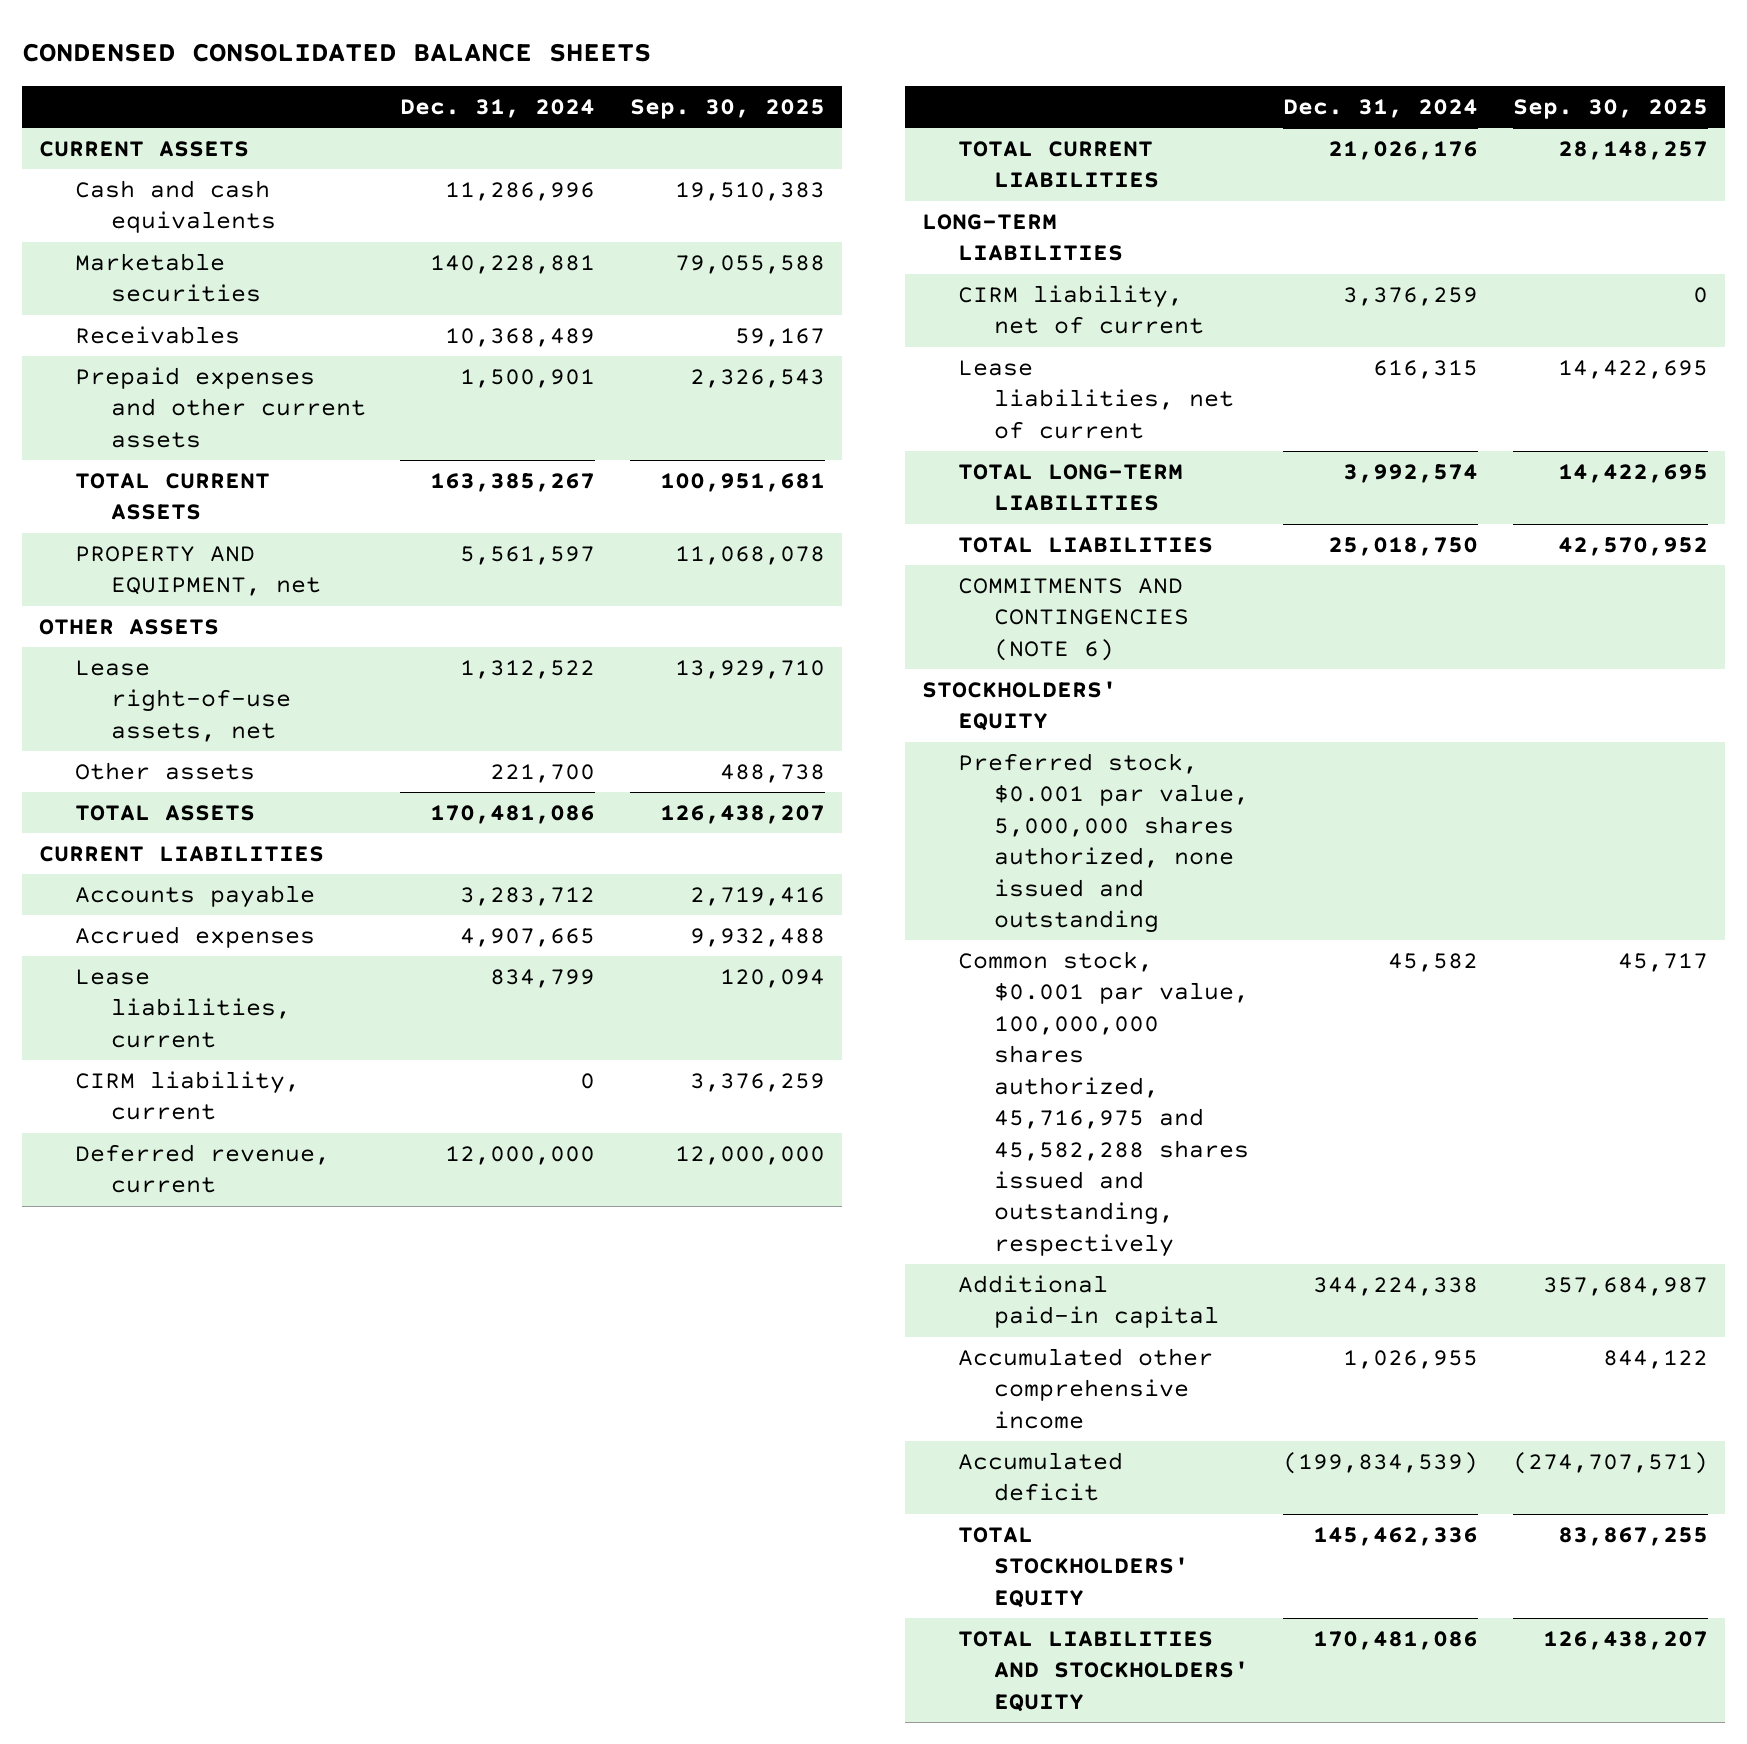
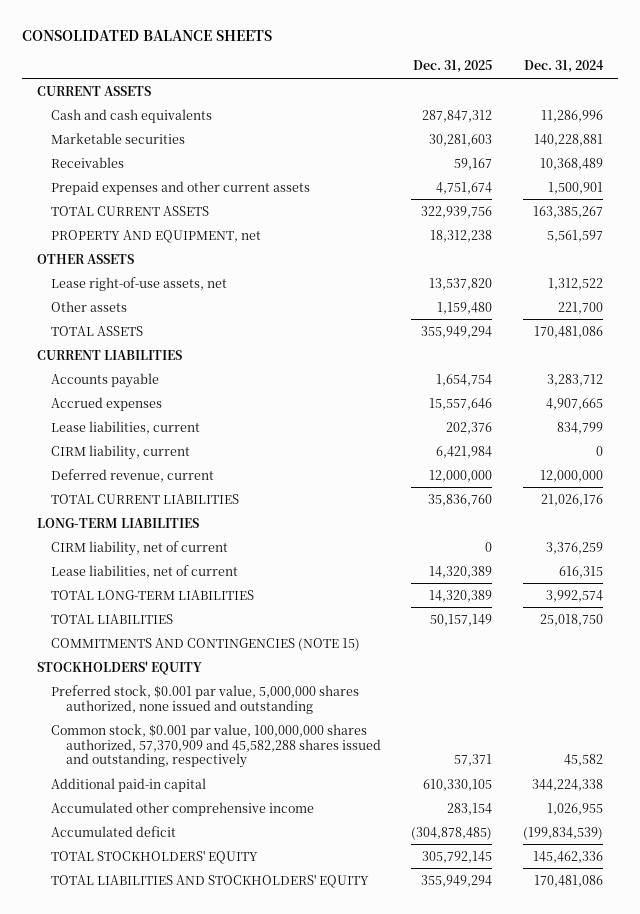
[22,42,652,62] CONDENSED CONSOLIDATED BALANCE SHEETS -> [22,30,273,42] CONSOLIDATED BALANCE SHEETS
[630,99,826,120] Sep. 30, 2025 -> none
none -> [413,60,493,74] Dec. 31, 2025
[958,578,1189,661] COMMITMENTS AND CONTINGENCIES (NOTE 6) -> [51,637,361,651] COMMITMENTS AND CONTINGENCIES (NOTE 15)
[958,951,1249,1257] Common stock, $0.001 par value, 100,000,000 shares authorized, 45,716,975 and 45,582,288 shares issued and outstanding, respectively -> [51,723,381,769] Common stock, $0.001 par value, 100,000,000 shares authorized, 57,370,909 and 45,582,288 shares issued and outstanding, respectively

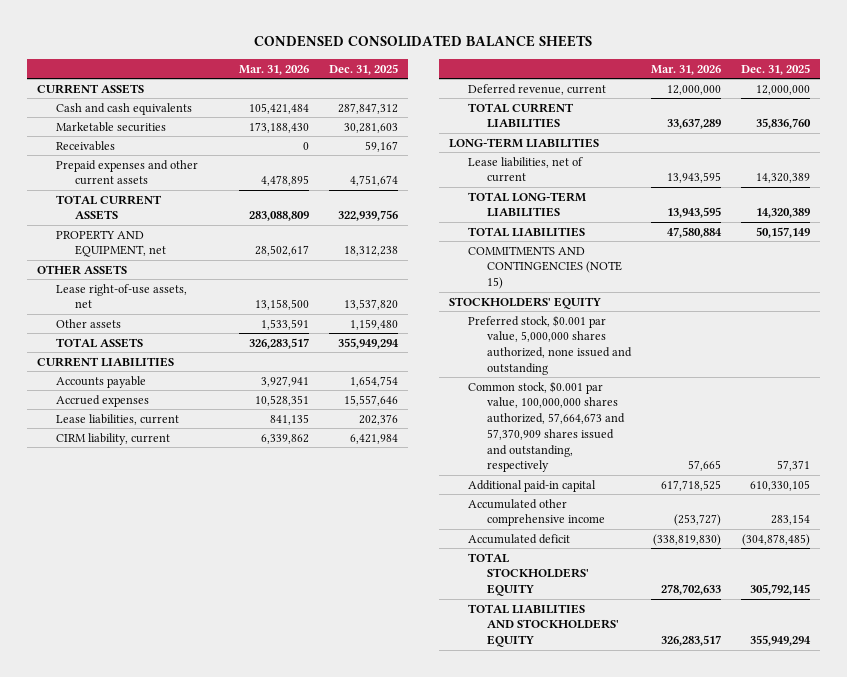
[22,30,273,42] CONSOLIDATED BALANCE SHEETS -> [254,35,593,48] CONDENSED CONSOLIDATED BALANCE SHEETS
[523,60,604,74] Dec. 31, 2024 -> none
none -> [238,64,309,75] Mar. 31, 2026
[51,540,229,556] CIRM liability, net of current -> none
[51,723,381,769] Common stock, $0.001 par value, 100,000,000 shares authorized, 57,370,909 and 45,582,288 shares issued and outstanding, respectively -> [468,380,625,473] Common stock, $0.001 par value, 100,000,000 shares authorized, 57,664,673 and 57,370,909 shares issued and outstanding, respectively

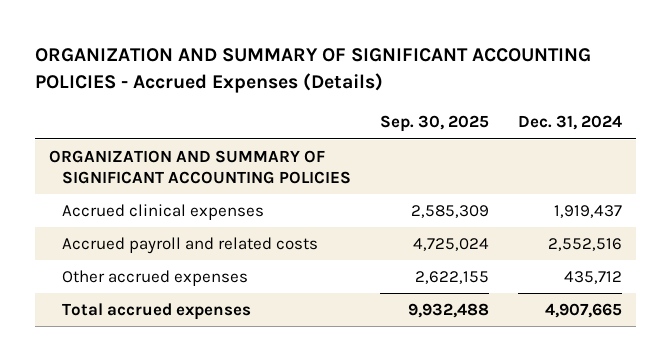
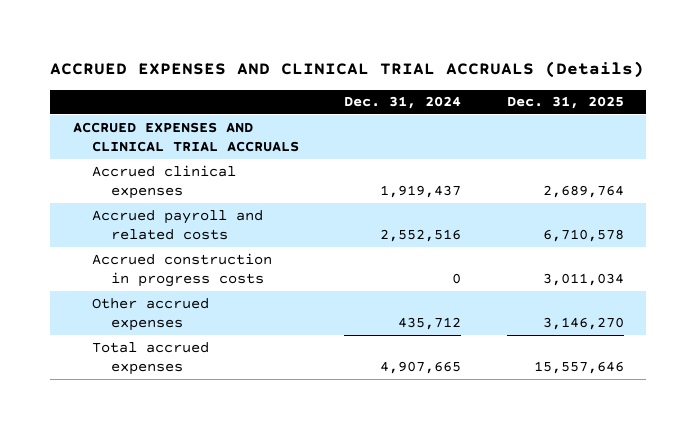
[34,48,591,93] ORGANIZATION AND SUMMARY OF SIGNIFICANT ACCOUNTING POLICIES - Accrued Expenses (Details) -> [50,61,645,79] ACCRUED EXPENSES AND CLINICAL TRIAL ACCRUALS (Details)
[380,115,490,133] Sep. 30, 2025 -> none
none -> [506,96,624,110] Dec. 31, 2025
[49,150,352,184] ORGANIZATION AND SUMMARY OF SIGNIFICANT ACCOUNTING POLICIES -> none
none -> [72,121,300,153] ACCRUED EXPENSES AND CLINICAL TRIAL ACCRUALS
none -> [92,252,273,288] Accrued construction in progress costs

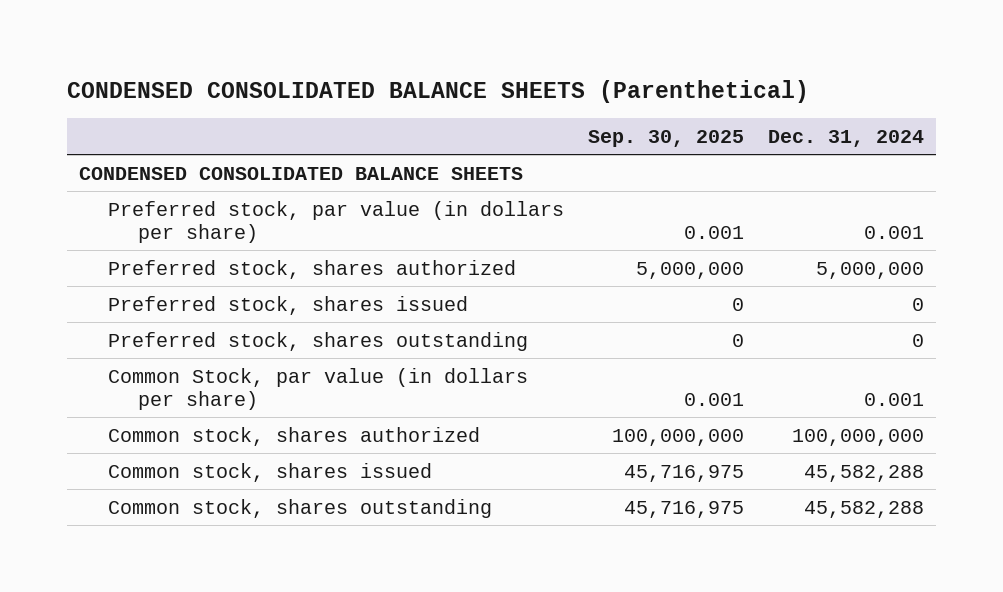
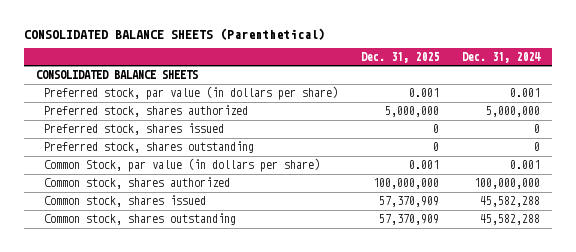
[66,80,809,104] CONDENSED CONSOLIDATED BALANCE SHEETS (Parenthetical) -> [24,27,326,40] CONSOLIDATED BALANCE SHEETS (Parenthetical)
[588,129,745,147] Sep. 30, 2025 -> none
none -> [360,51,439,63] Dec. 31, 2025
[78,166,523,180] CONDENSED CONSOLIDATED BALANCE SHEETS -> [35,70,198,80] CONSOLIDATED BALANCE SHEETS

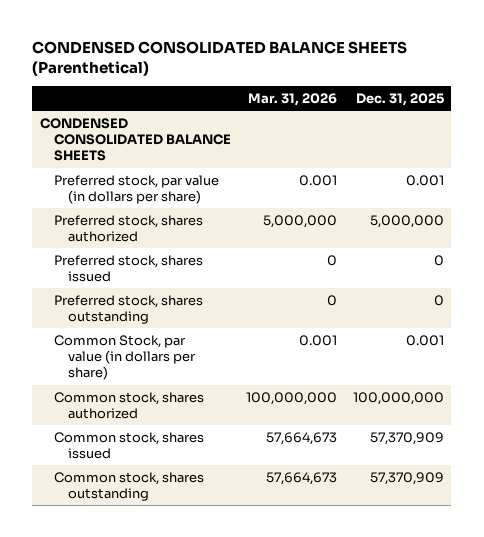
[24,27,326,40] CONSOLIDATED BALANCE SHEETS (Parenthetical) -> [32,40,408,76] CONDENSED CONSOLIDATED BALANCE SHEETS (Parenthetical)
[462,51,542,63] Dec. 31, 2024 -> none
none -> [248,92,338,106] Mar. 31, 2026
[35,70,198,80] CONSOLIDATED BALANCE SHEETS -> [40,117,231,162] CONDENSED CONSOLIDATED BALANCE SHEETS

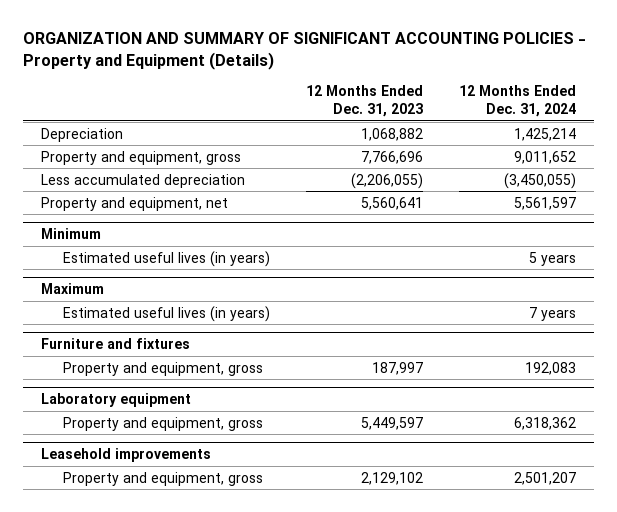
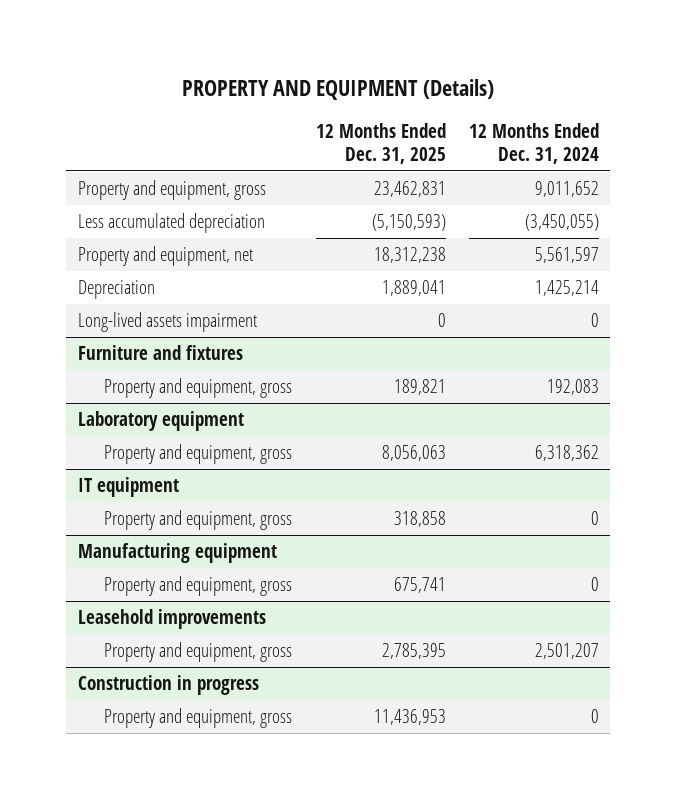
[23,32,587,70] ORGANIZATION AND SUMMARY OF SIGNIFICANT ACCOUNTING POLICIES - Property and Equipment (Details) -> [182,78,495,100] PROPERTY AND EQUIPMENT (Details)
[305,85,423,118] 12 Months Ended Dec. 31, 2023 -> none
none -> [315,122,446,165] 12 Months Ended Dec. 31, 2025
[41,228,102,240] Minimum -> none
[62,250,270,267] Estimated useful lives (in years) -> none
[41,283,105,295] Maximum -> none
[62,305,270,322] Estimated useful lives (in years) -> none
[41,127,124,142] Depreciation -> [77,280,155,300] Depreciation
none -> [77,312,257,333] Long-lived assets impairment
none -> [77,477,179,498] IT equipment
none -> [104,510,293,531] Property and equipment, gross
none -> [77,543,277,564] Manufacturing equipment
none -> [104,576,293,597] Property and equipment, gross
none -> [77,675,259,696] Construction in progress
none -> [104,708,293,729] Property and equipment, gross

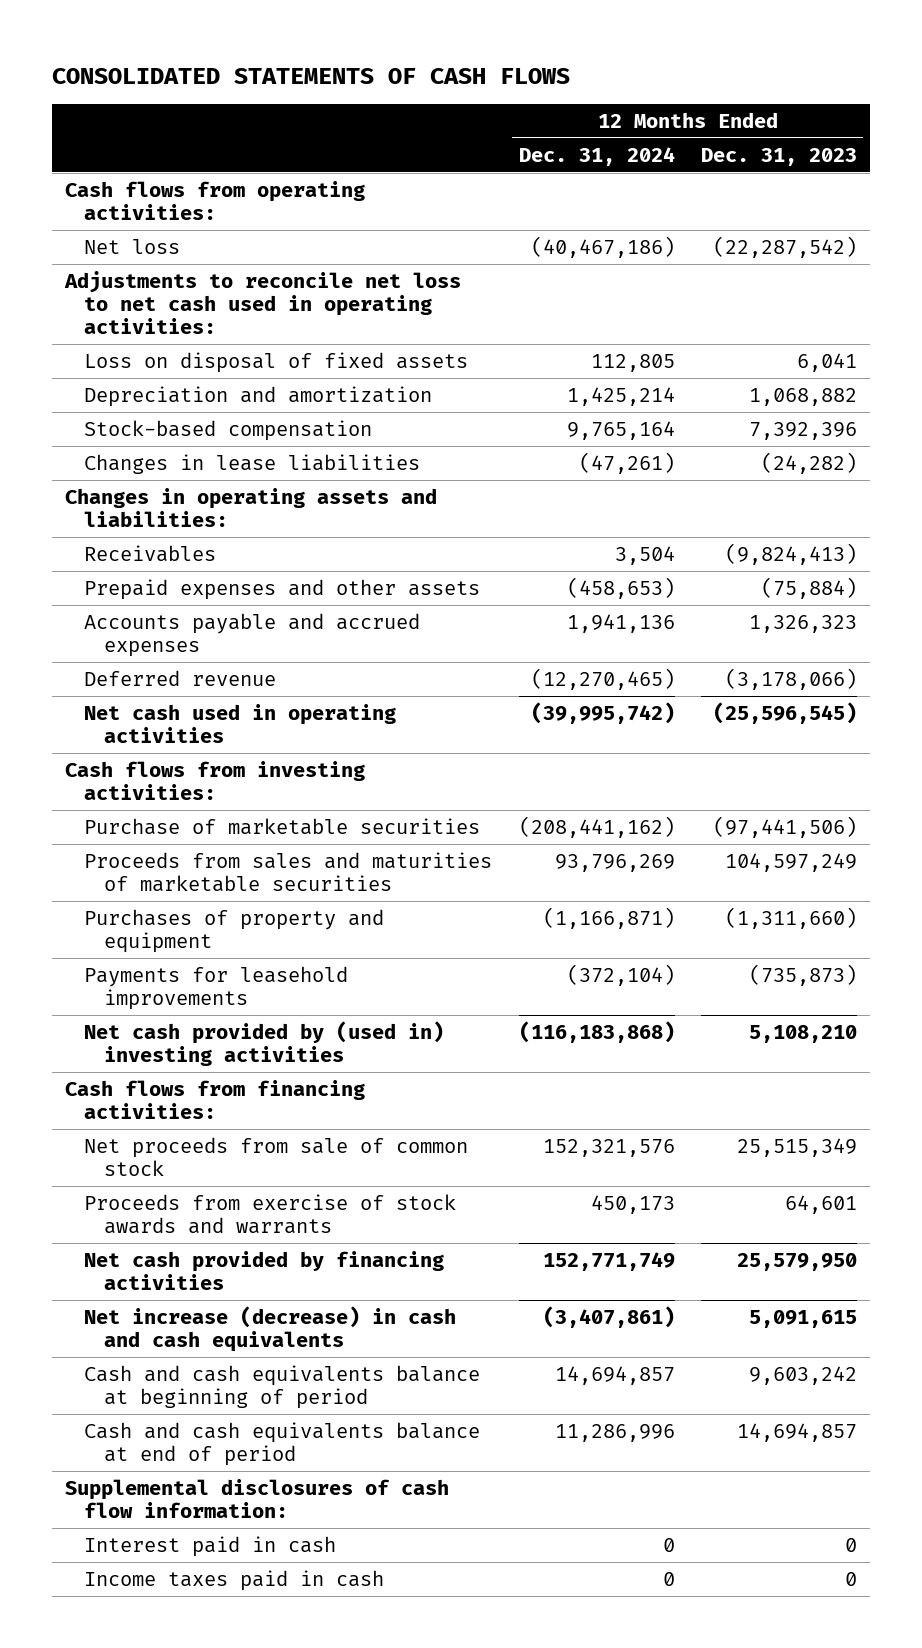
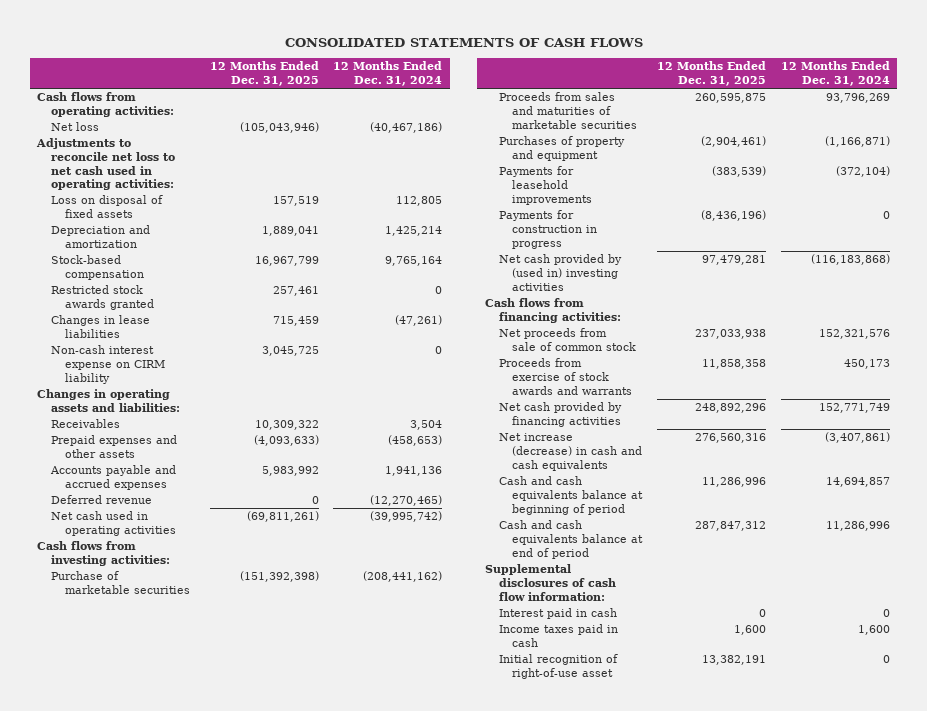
[700,147,857,166] Dec. 31, 2023 -> none
none -> [209,61,319,86] 12 Months Ended Dec. 31, 2025
none -> [50,285,154,310] Restricted stock awards granted
none -> [50,345,165,384] Non-cash interest expense on CIRM liability
none -> [498,210,598,249] Payments for construction in progress
[662,1571,675,1586] 0 -> [858,625,891,636] 1,600
none -> [498,654,618,679] Initial recognition of right-of-use asset

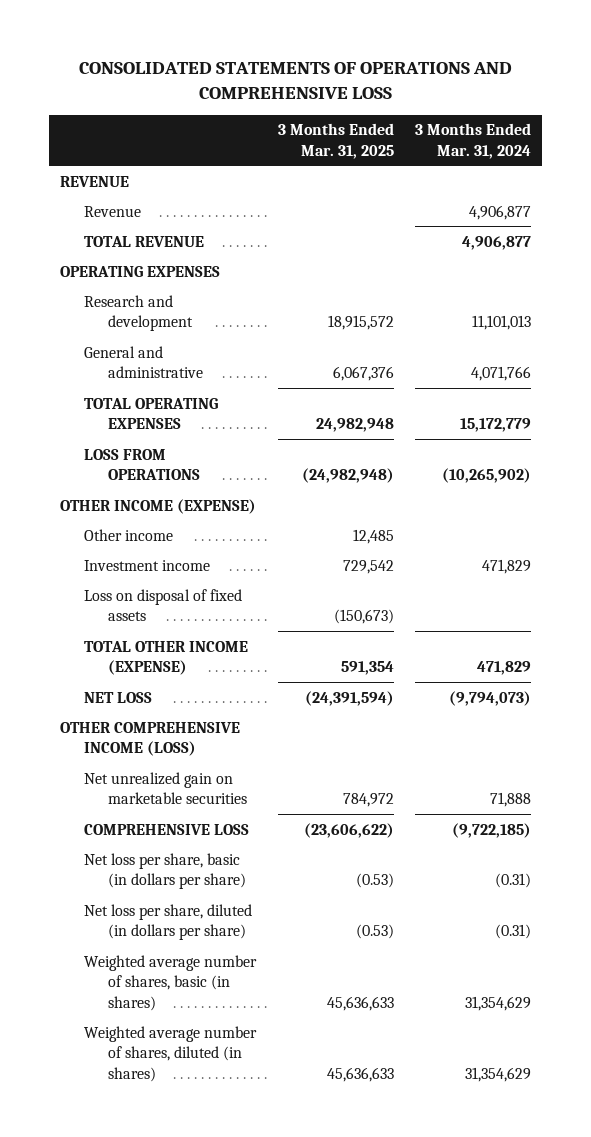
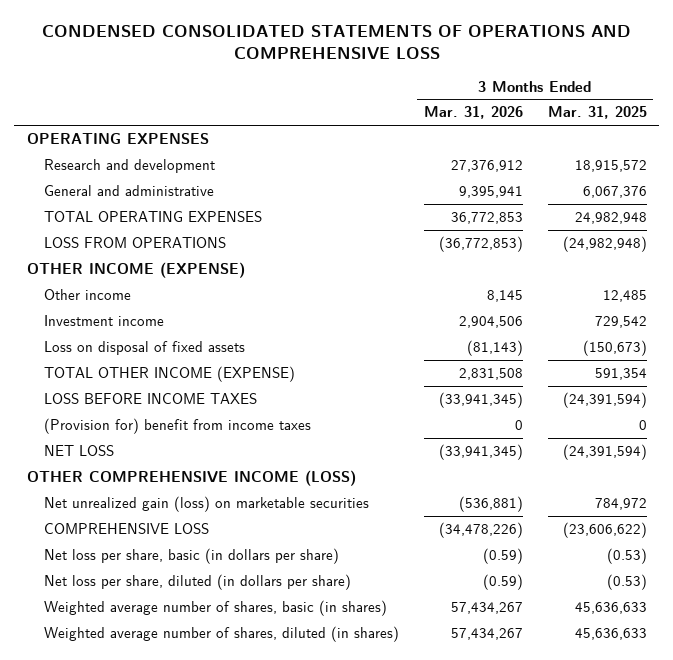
[78,61,512,99] CONSOLIDATED STATEMENTS OF OPERATIONS AND COMPREHENSIVE LOSS -> [41,24,631,60] CONDENSED CONSOLIDATED STATEMENTS OF OPERATIONS AND COMPREHENSIVE LOSS
[415,123,532,159] 3 Months Ended Mar. 31, 2024 -> none
none -> [423,106,523,120] Mar. 31, 2026
[59,175,129,187] REVENUE -> none
[84,205,142,217] Revenue -> none
[84,235,205,247] TOTAL REVENUE -> none
none -> [43,392,257,405] LOSS BEFORE INCOME TAXES
none -> [43,417,311,434] (Provision for) benefit from income taxes
[84,771,248,805] Net unrealized gain on marketable securities -> [43,495,369,512] Net unrealized gain (loss) on marketable securities

